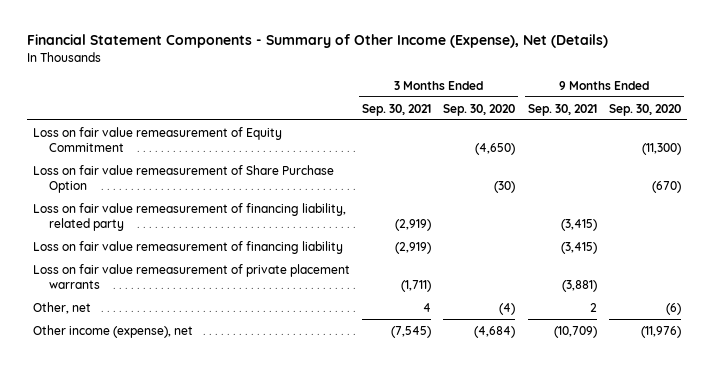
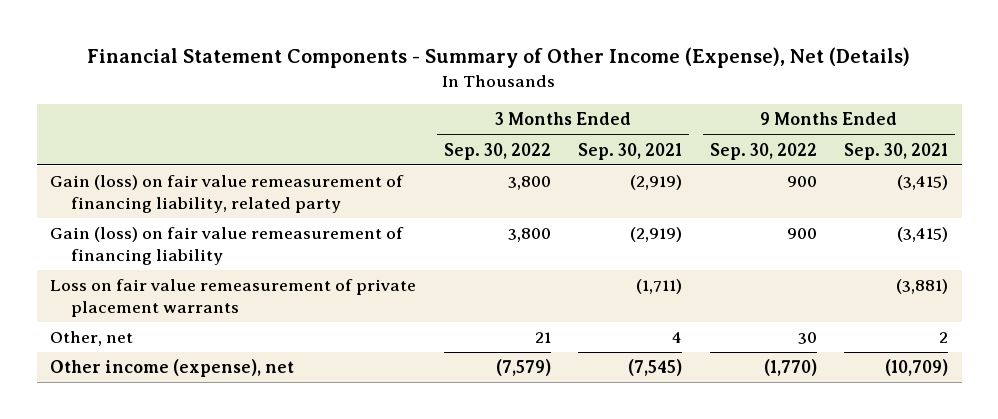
[443,103,516,116] Sep. 30, 2020 -> none
[608,103,681,116] Sep. 30, 2020 -> none
none -> [443,142,551,160] Sep. 30, 2022
none -> [709,142,817,160] Sep. 30, 2022
[32,126,282,153] Loss on fair value remeasurement of Equity Commitment -> none
[32,164,334,194] Loss on fair value remeasurement of Share Purchase Option -> none
[32,202,346,232] Loss on fair value remeasurement of financing liability, related party -> [50,175,405,213] Gain (loss) on fair value remeasurement of financing liability, related party
[32,240,343,254] Loss on fair value remeasurement of financing liability -> [50,227,405,265] Gain (loss) on fair value remeasurement of financing liability

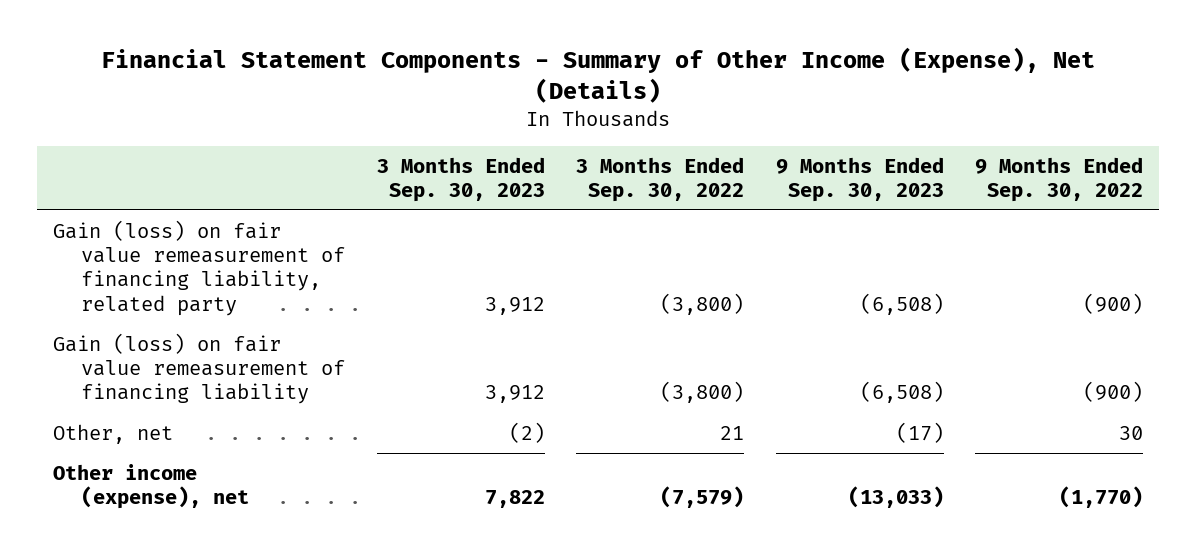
[578,142,683,160] Sep. 30, 2021 -> none
[844,142,949,160] Sep. 30, 2021 -> none
none -> [376,156,545,202] 3 Months Ended Sep. 30, 2023
none -> [775,156,944,202] 9 Months Ended Sep. 30, 2023
[50,279,417,317] Loss on fair value remeasurement of private placement warrants -> none
[507,176,551,191] 3,800 -> [660,292,745,315] (3,800)
[786,176,817,188] 900 -> [1083,292,1144,314] (900)
[507,228,551,243] 3,800 -> [660,381,745,404] (3,800)
[786,228,817,240] 900 -> [1083,381,1144,403] (900)

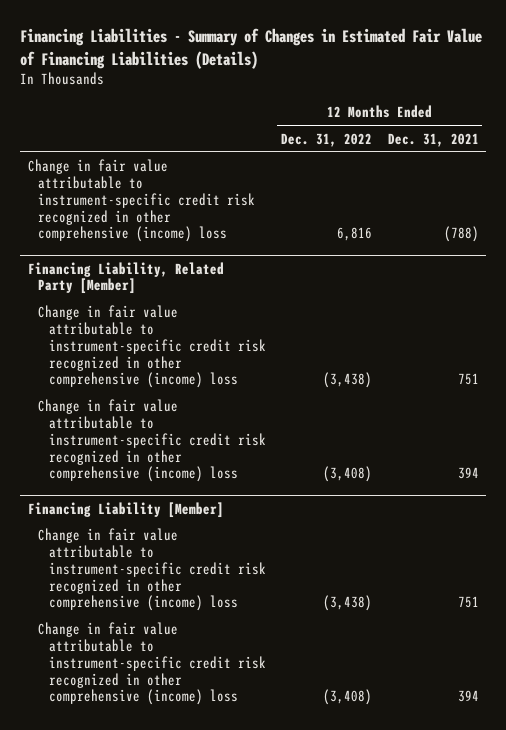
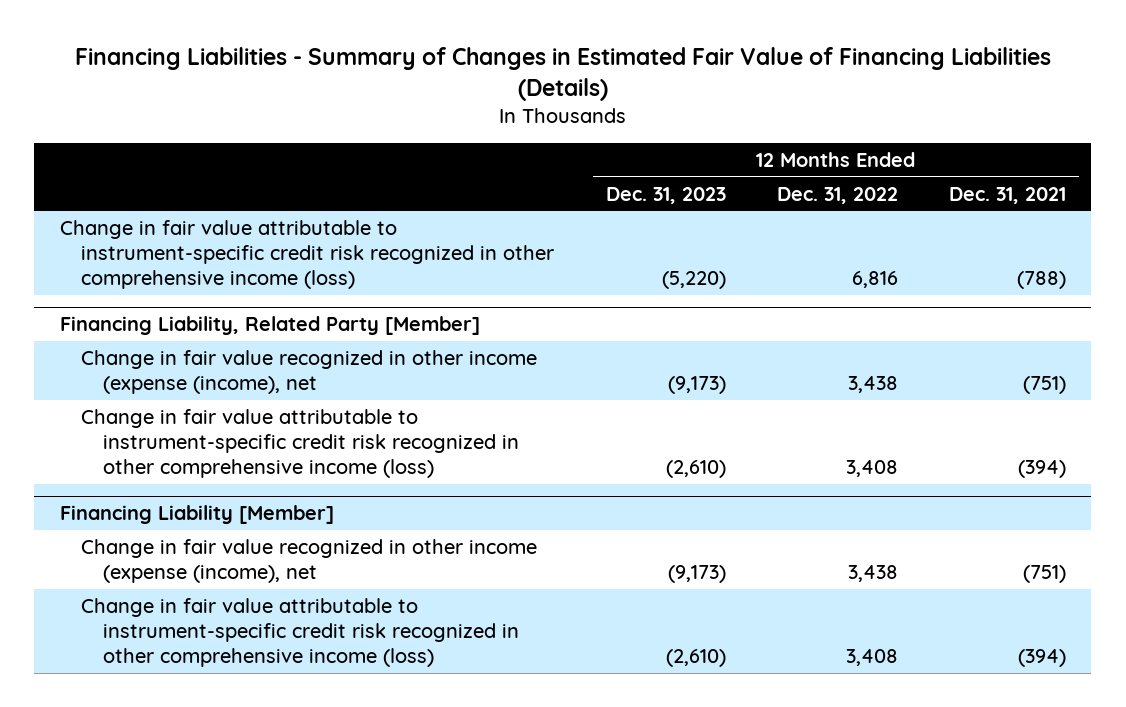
none -> [605,186,726,204] Dec. 31, 2023
[27,159,256,243] Change in fair value attributable to instrument-specific credit risk recognized in other comprehensive (income) loss -> [59,219,555,290] Change in fair value attributable to instrument-specific credit risk recognized in other comprehensive income (loss)
[38,305,266,389] Change in fair value attributable to instrument-specific credit risk recognized in other comprehensive (income) loss -> [81,349,538,395] Change in fair value recognized in other income (expense (income), net
[323,372,373,389] (3,438) -> [847,376,898,394] 3,438
[457,373,479,386] 751 -> [1022,376,1066,395] (751)
[38,399,266,483] Change in fair value attributable to instrument-specific credit risk recognized in other comprehensive (income) loss -> [81,408,519,479] Change in fair value attributable to instrument-specific credit risk recognized in other comprehensive income (loss)
[323,466,373,483] (3,408) -> [845,460,898,478] 3,408
[457,467,479,480] 394 -> [1017,460,1066,479] (394)
[38,528,266,612] Change in fair value attributable to instrument-specific credit risk recognized in other comprehensive (income) loss -> [81,538,538,584] Change in fair value recognized in other income (expense (income), net
[323,595,373,612] (3,438) -> [847,565,898,583] 3,438
[457,596,479,609] 751 -> [1022,565,1066,584] (751)
[38,622,266,706] Change in fair value attributable to instrument-specific credit risk recognized in other comprehensive (income) loss -> [81,597,519,668] Change in fair value attributable to instrument-specific credit risk recognized in other comprehensive income (loss)
[323,689,373,706] (3,408) -> [845,649,898,667] 3,408
[457,690,479,703] 394 -> [1017,649,1066,668] (394)

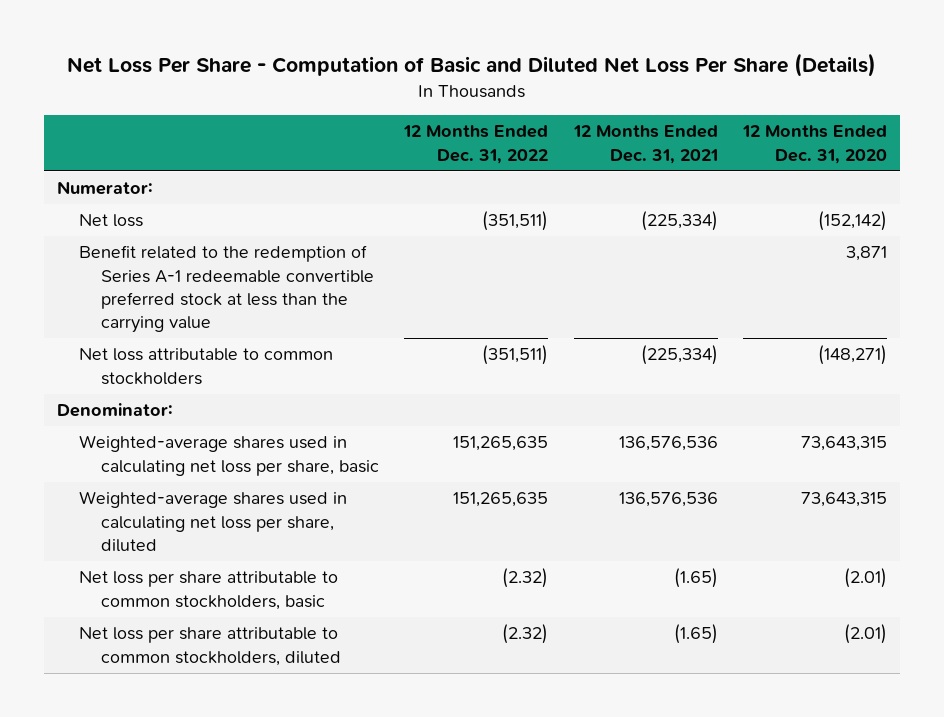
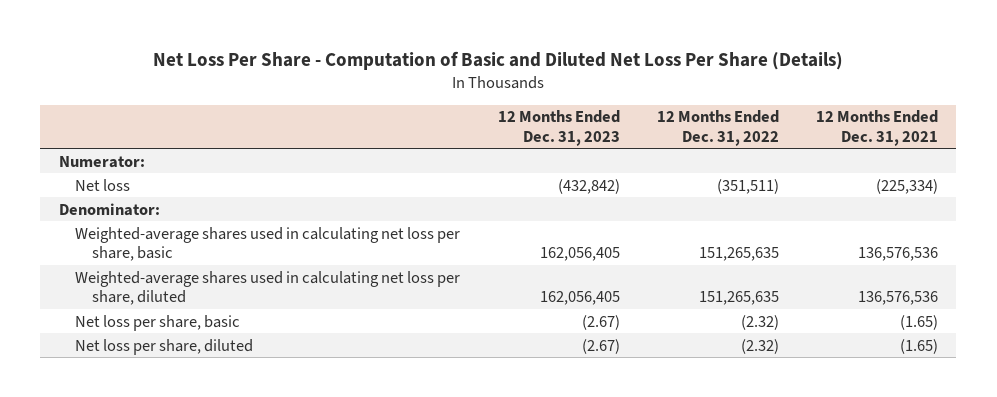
[742,125,888,164] 12 Months Ended Dec. 31, 2020 -> none
none -> [497,110,620,146] 12 Months Ended Dec. 31, 2023
[78,245,374,334] Benefit related to the redemption of Series A-1 redeemable convertible preferred stock at less than the carrying value -> none
[78,348,333,385] Net loss attributable to common stockholders -> none
[78,571,338,610] Net loss per share attributable to common stockholders, basic -> [75,314,241,331] Net loss per share, basic
[78,627,341,666] Net loss per share attributable to common stockholders, diluted -> [75,338,254,355] Net loss per share, diluted

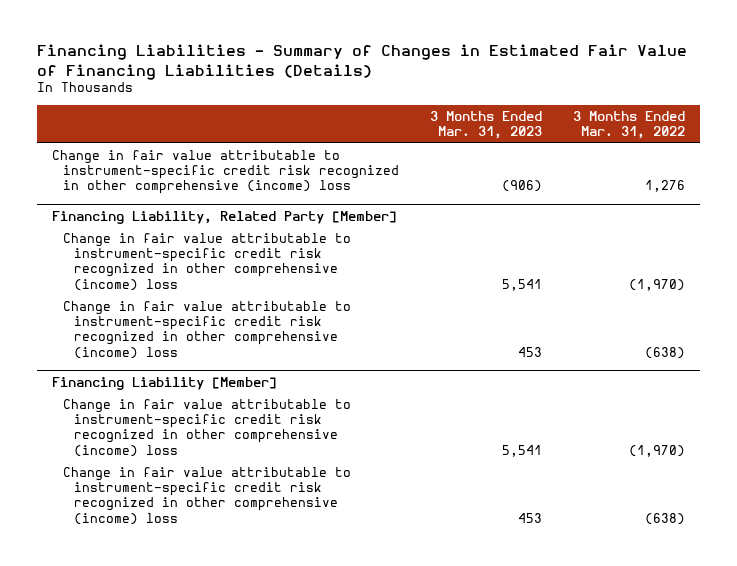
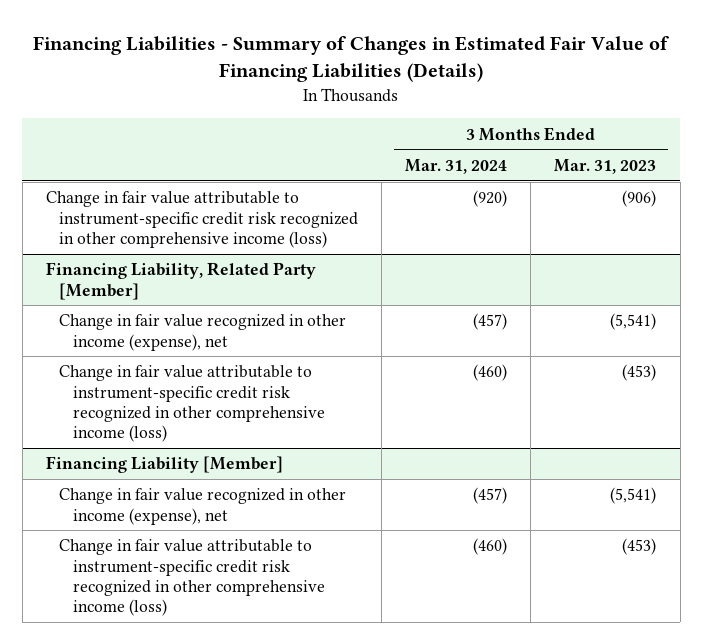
[572,110,685,140] 3 Months Ended Mar. 31, 2022 -> none
none -> [405,158,508,174] Mar. 31, 2024
[52,150,400,195] Change in fair value attributable to instrument-specific credit risk recognized in other comprehensive (income) loss -> [45,191,359,248] Change in fair value attributable to instrument-specific credit risk recognized in other comprehensive income (loss)
[63,233,352,291] Change in fair value attributable to instrument-specific credit risk recognized in other comprehensive (income) loss -> [59,314,347,351] Change in fair value recognized in other income (expense), net
[502,278,543,291] 5,541 -> [610,313,657,331] (5,541)
[63,301,352,359] Change in fair value attributable to instrument-specific credit risk recognized in other comprehensive (income) loss -> [59,365,325,443] Change in fair value attributable to instrument-specific credit risk recognized in other comprehensive income (loss)
[518,346,543,357] 453 -> [622,364,657,382] (453)
[63,399,352,457] Change in fair value attributable to instrument-specific credit risk recognized in other comprehensive (income) loss -> [59,488,347,525] Change in fair value recognized in other income (expense), net
[502,444,543,457] 5,541 -> [610,487,657,505] (5,541)
[63,467,352,525] Change in fair value attributable to instrument-specific credit risk recognized in other comprehensive (income) loss -> [59,539,325,617] Change in fair value attributable to instrument-specific credit risk recognized in other comprehensive income (loss)
[518,512,543,523] 453 -> [622,538,657,556] (453)

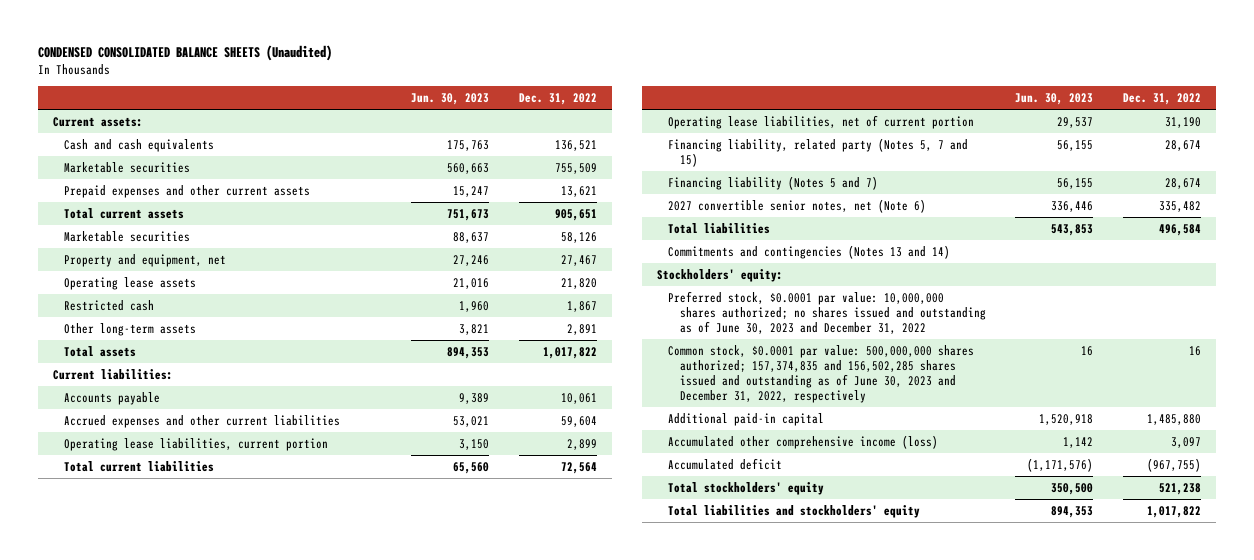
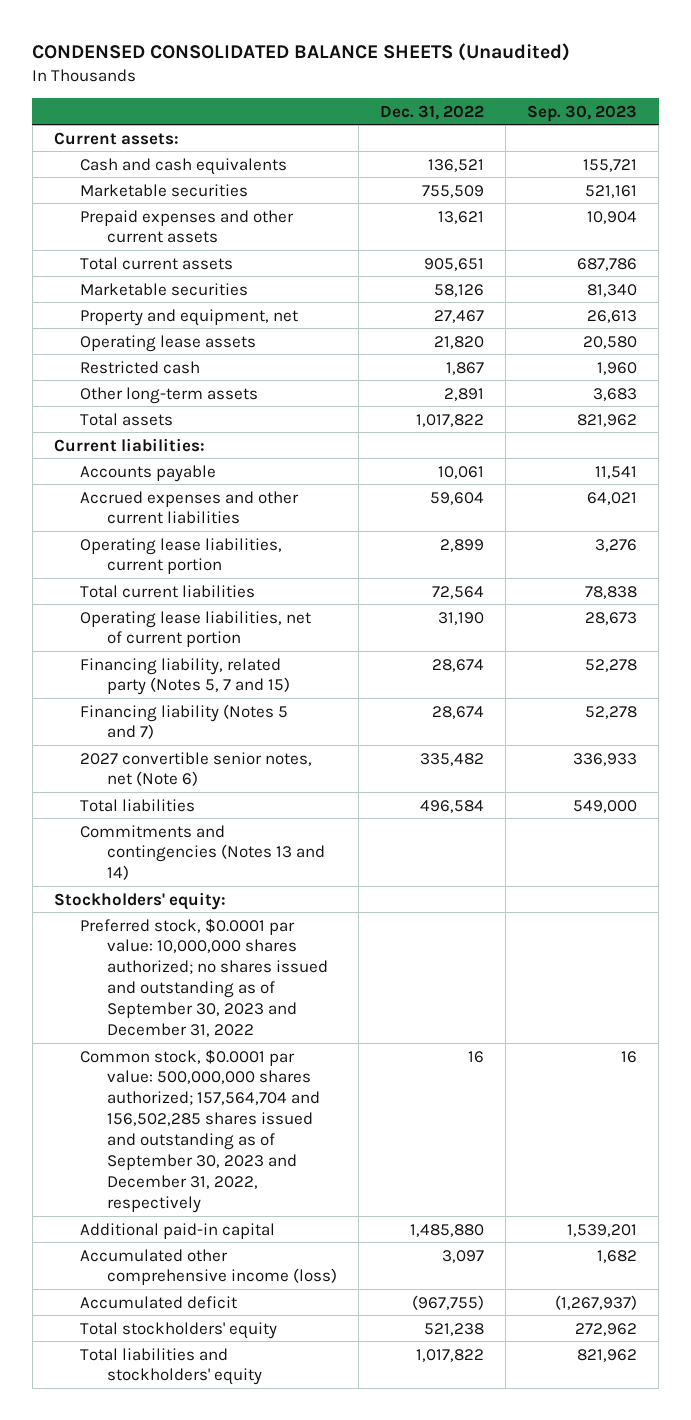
[411,93,490,106] Jun. 30, 2023 -> none
none -> [527,104,638,122] Sep. 30, 2023
[668,290,986,335] Preferred stock, $0.0001 par value: 10,000,000 shares authorized; no shares issued and outstanding as of June 30, 2023 and December 31, 2022 -> [80,917,328,1038] Preferred stock, $0.0001 par value: 10,000,000 shares authorized; no shares issued and outstanding as of September 30, 2023 and December 31, 2022
[668,344,975,404] Common stock, $0.0001 par value: 500,000,000 shares authorized; 157,374,835 and 156,502,285 shares issued and outstanding as of June 30, 2023 and December 31, 2022, respectively -> [80,1048,320,1213] Common stock, $0.0001 par value: 500,000,000 shares authorized; 157,564,704 and 156,502,285 shares issued and outstanding as of September 30, 2023 and December 31, 2022, respectively

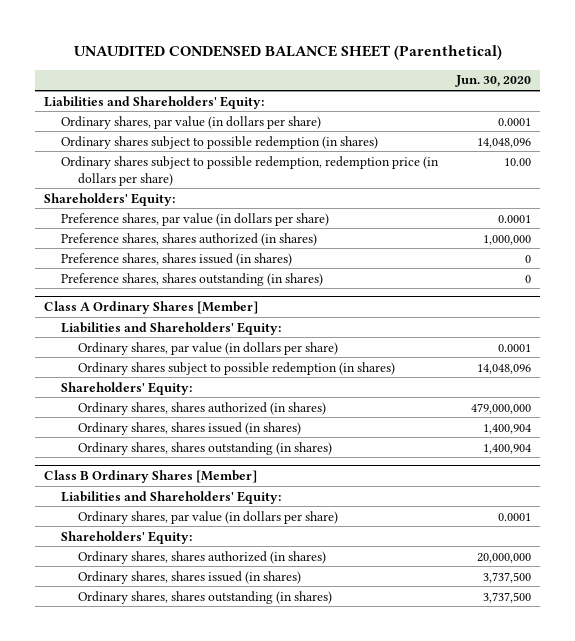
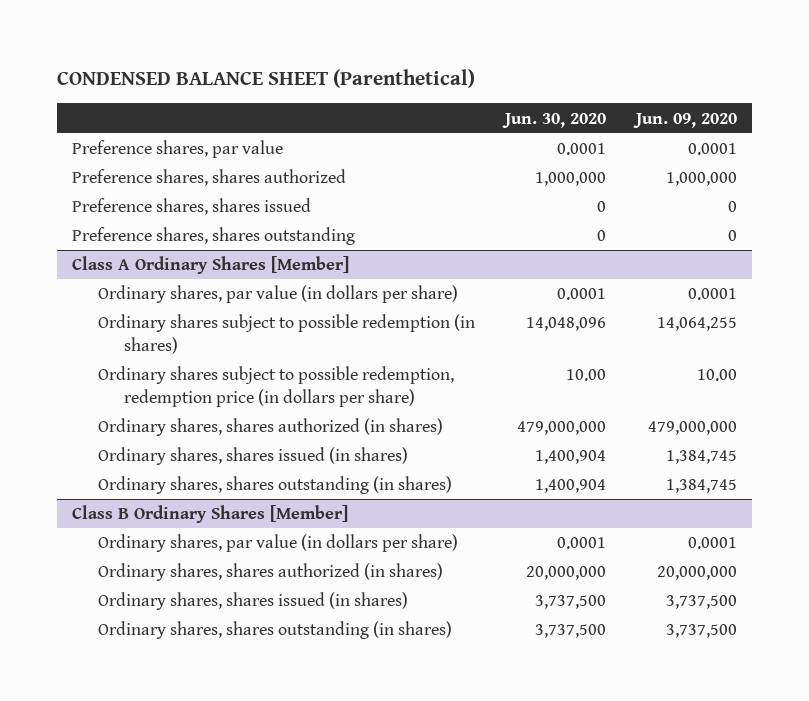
[73,45,502,61] UNAUDITED CONDENSED BALANCE SHEET (Parenthetical) -> [57,69,476,89] CONDENSED BALANCE SHEET (Parenthetical)
none -> [632,112,737,128] Jun. 09, 2020
[44,95,265,109] Liabilities and Shareholders' Equity: -> none
[61,115,322,129] Ordinary shares, par value (in dollars per share) -> none
[61,135,379,149] Ordinary shares subject to possible redemption (in shares) -> none
[61,155,440,186] Ordinary shares subject to possible redemption, redemption price (in dollars per share) -> none
[44,192,176,206] Shareholders' Equity: -> none
[61,212,330,226] Preference shares, par value (in dollars per share) -> [71,140,283,159] Preference shares, par value
[61,232,318,246] Preference shares, shares authorized (in shares) -> [71,169,346,187] Preference shares, shares authorized
[61,252,293,266] Preference shares, shares issued (in shares) -> [71,198,311,216] Preference shares, shares issued
[61,272,324,286] Preference shares, shares outstanding (in shares) -> [71,227,355,246] Preference shares, shares outstanding
[61,321,282,335] Liabilities and Shareholders' Equity: -> none
[61,381,193,395] Shareholders' Equity: -> none
none -> [98,366,455,407] Ordinary shares subject to possible redemption, redemption price (in dollars per share)
[61,490,282,504] Liabilities and Shareholders' Equity: -> none
[61,530,193,544] Shareholders' Equity: -> none

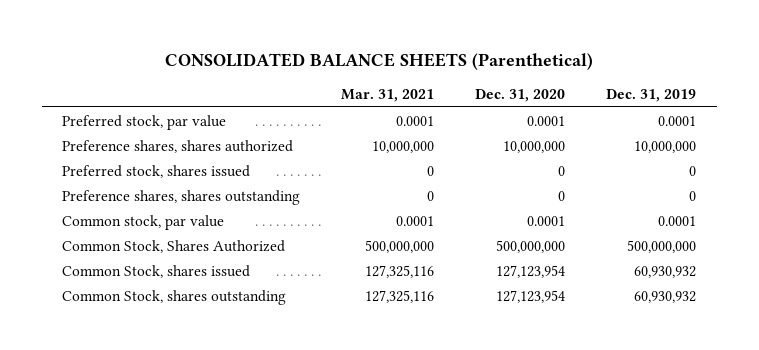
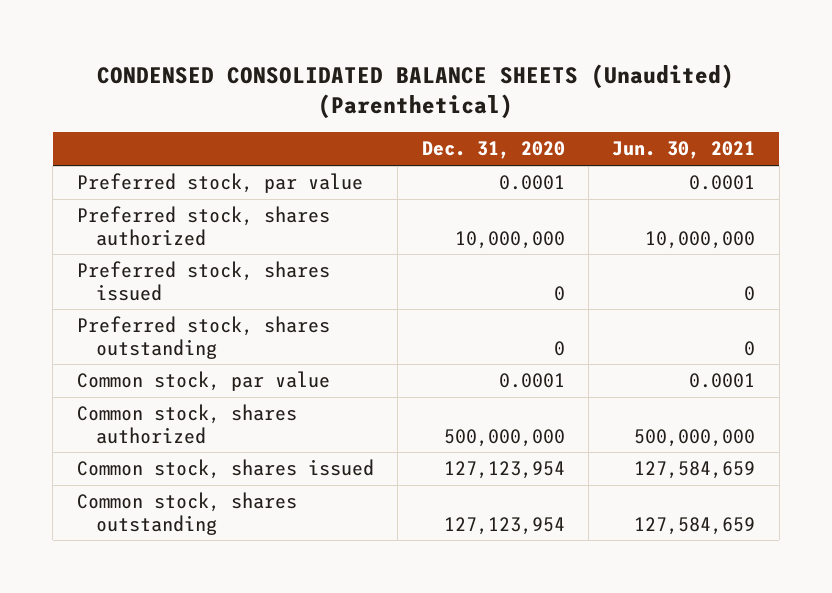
[165,52,594,70] CONSOLIDATED BALANCE SHEETS (Parenthetical) -> [97,63,735,119] CONDENSED CONSOLIDATED BALANCE SHEETS (Unaudited) (Parenthetical)
[341,88,435,102] Mar. 31, 2021 -> none
[606,88,697,102] Dec. 31, 2019 -> none
none -> [612,141,756,160] Jun. 30, 2021
[62,139,294,153] Preference shares, shares authorized -> [76,206,330,246] Preferred stock, shares authorized
[62,189,301,205] Preference shares, shares outstanding -> [76,316,330,359] Preferred stock, shares outstanding
[62,239,286,253] Common Stock, Shares Authorized -> [76,404,297,444] Common stock, shares authorized
[62,264,251,278] Common Stock, shares issued -> [76,459,374,480] Common stock, shares issued
[62,289,287,305] Common Stock, shares outstanding -> [76,492,297,535] Common stock, shares outstanding

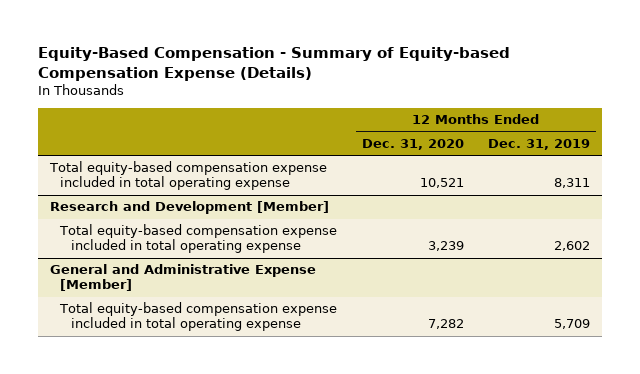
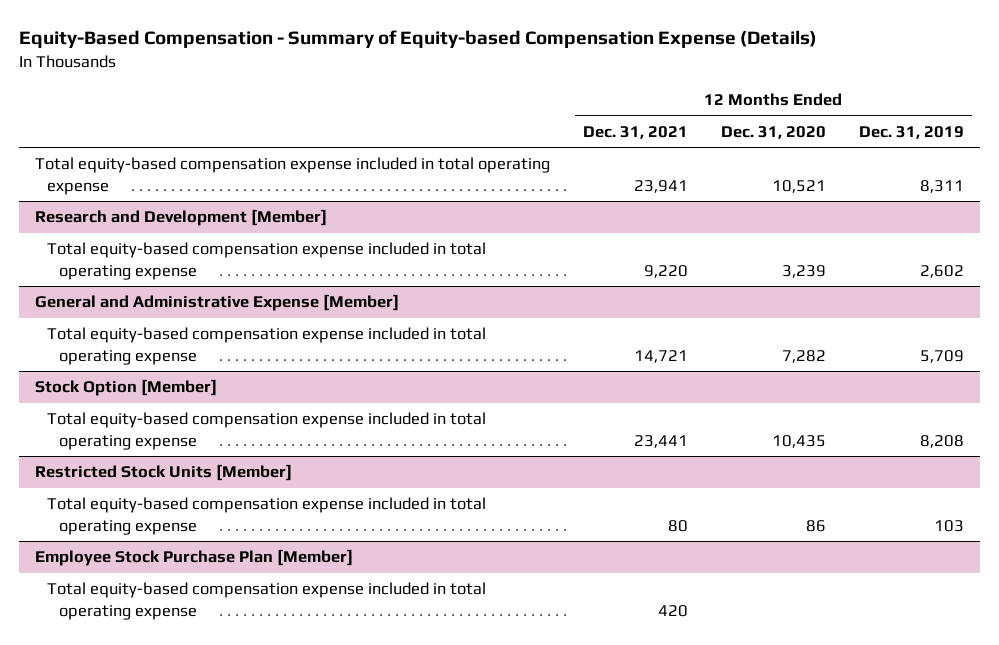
none -> [582,125,688,139] Dec. 31, 2021
none -> [35,379,218,397] Stock Option [Member]
none -> [47,412,487,450] Total equity-based compensation expense included in total operating expense
none -> [35,464,293,482] Restricted Stock Units [Member]
none -> [47,497,487,535] Total equity-based compensation expense included in total operating expense
none -> [35,549,354,567] Employee Stock Purchase Plan [Member]
none -> [47,582,487,620] Total equity-based compensation expense included in total operating expense

